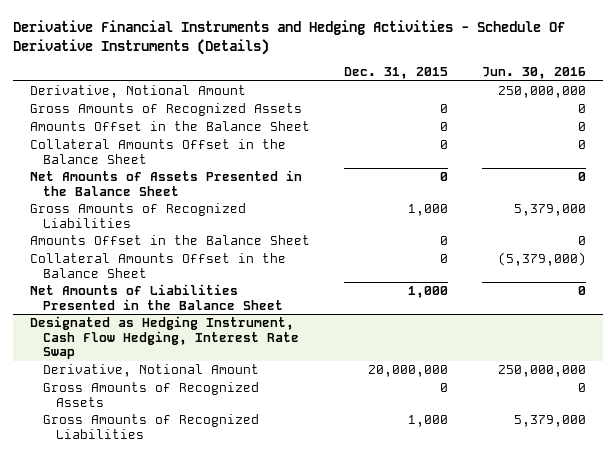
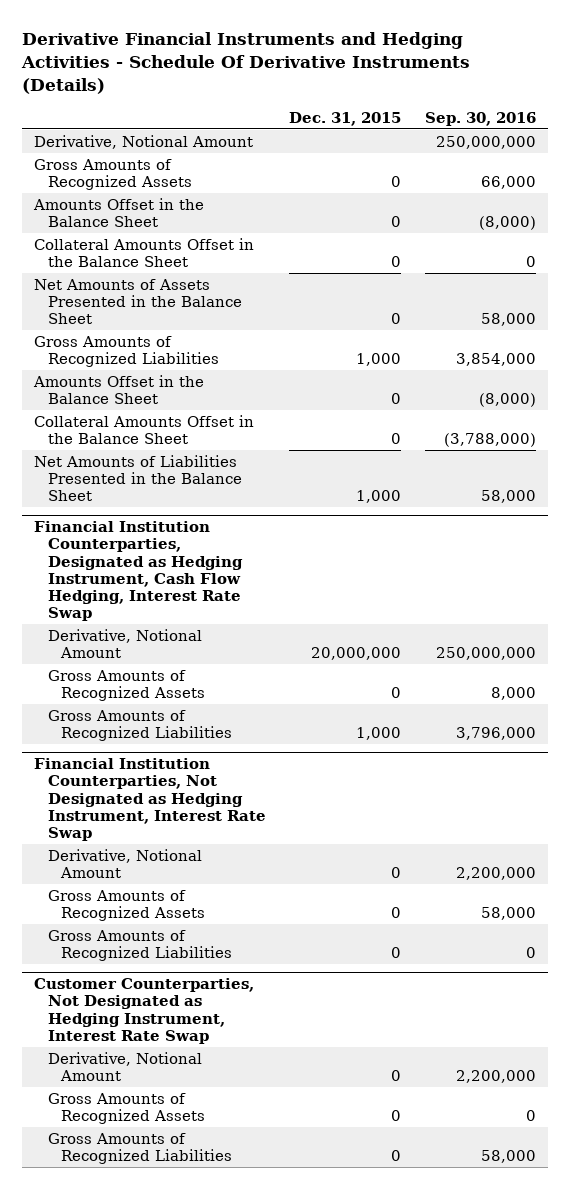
[481,67,586,80] Jun. 30, 2016 -> none
none -> [425,111,537,126] Sep. 30, 2016
[29,316,299,360] Designated as Hedging Instrument, Cash Flow Hedging, Interest Rate Swap -> [33,521,243,621] Financial Institution Counterparties, Designated as Hedging Instrument, Cash Flow Hedging, Interest Rate Swap
none -> [33,758,266,841] Financial Institution Counterparties, Not Designated as Hedging Instrument, Interest Rate Swap
none -> [47,848,202,878] Derivative, Notional Amount
none -> [47,889,206,921] Gross Amounts of Recognized Assets
none -> [47,929,233,961] Gross Amounts of Recognized Liabilities
none -> [33,978,254,1044] Customer Counterparties, Not Designated as Hedging Instrument, Interest Rate Swap
none -> [47,1051,202,1081] Derivative, Notional Amount
none -> [47,1092,206,1124] Gross Amounts of Recognized Assets
none -> [47,1132,233,1164] Gross Amounts of Recognized Liabilities

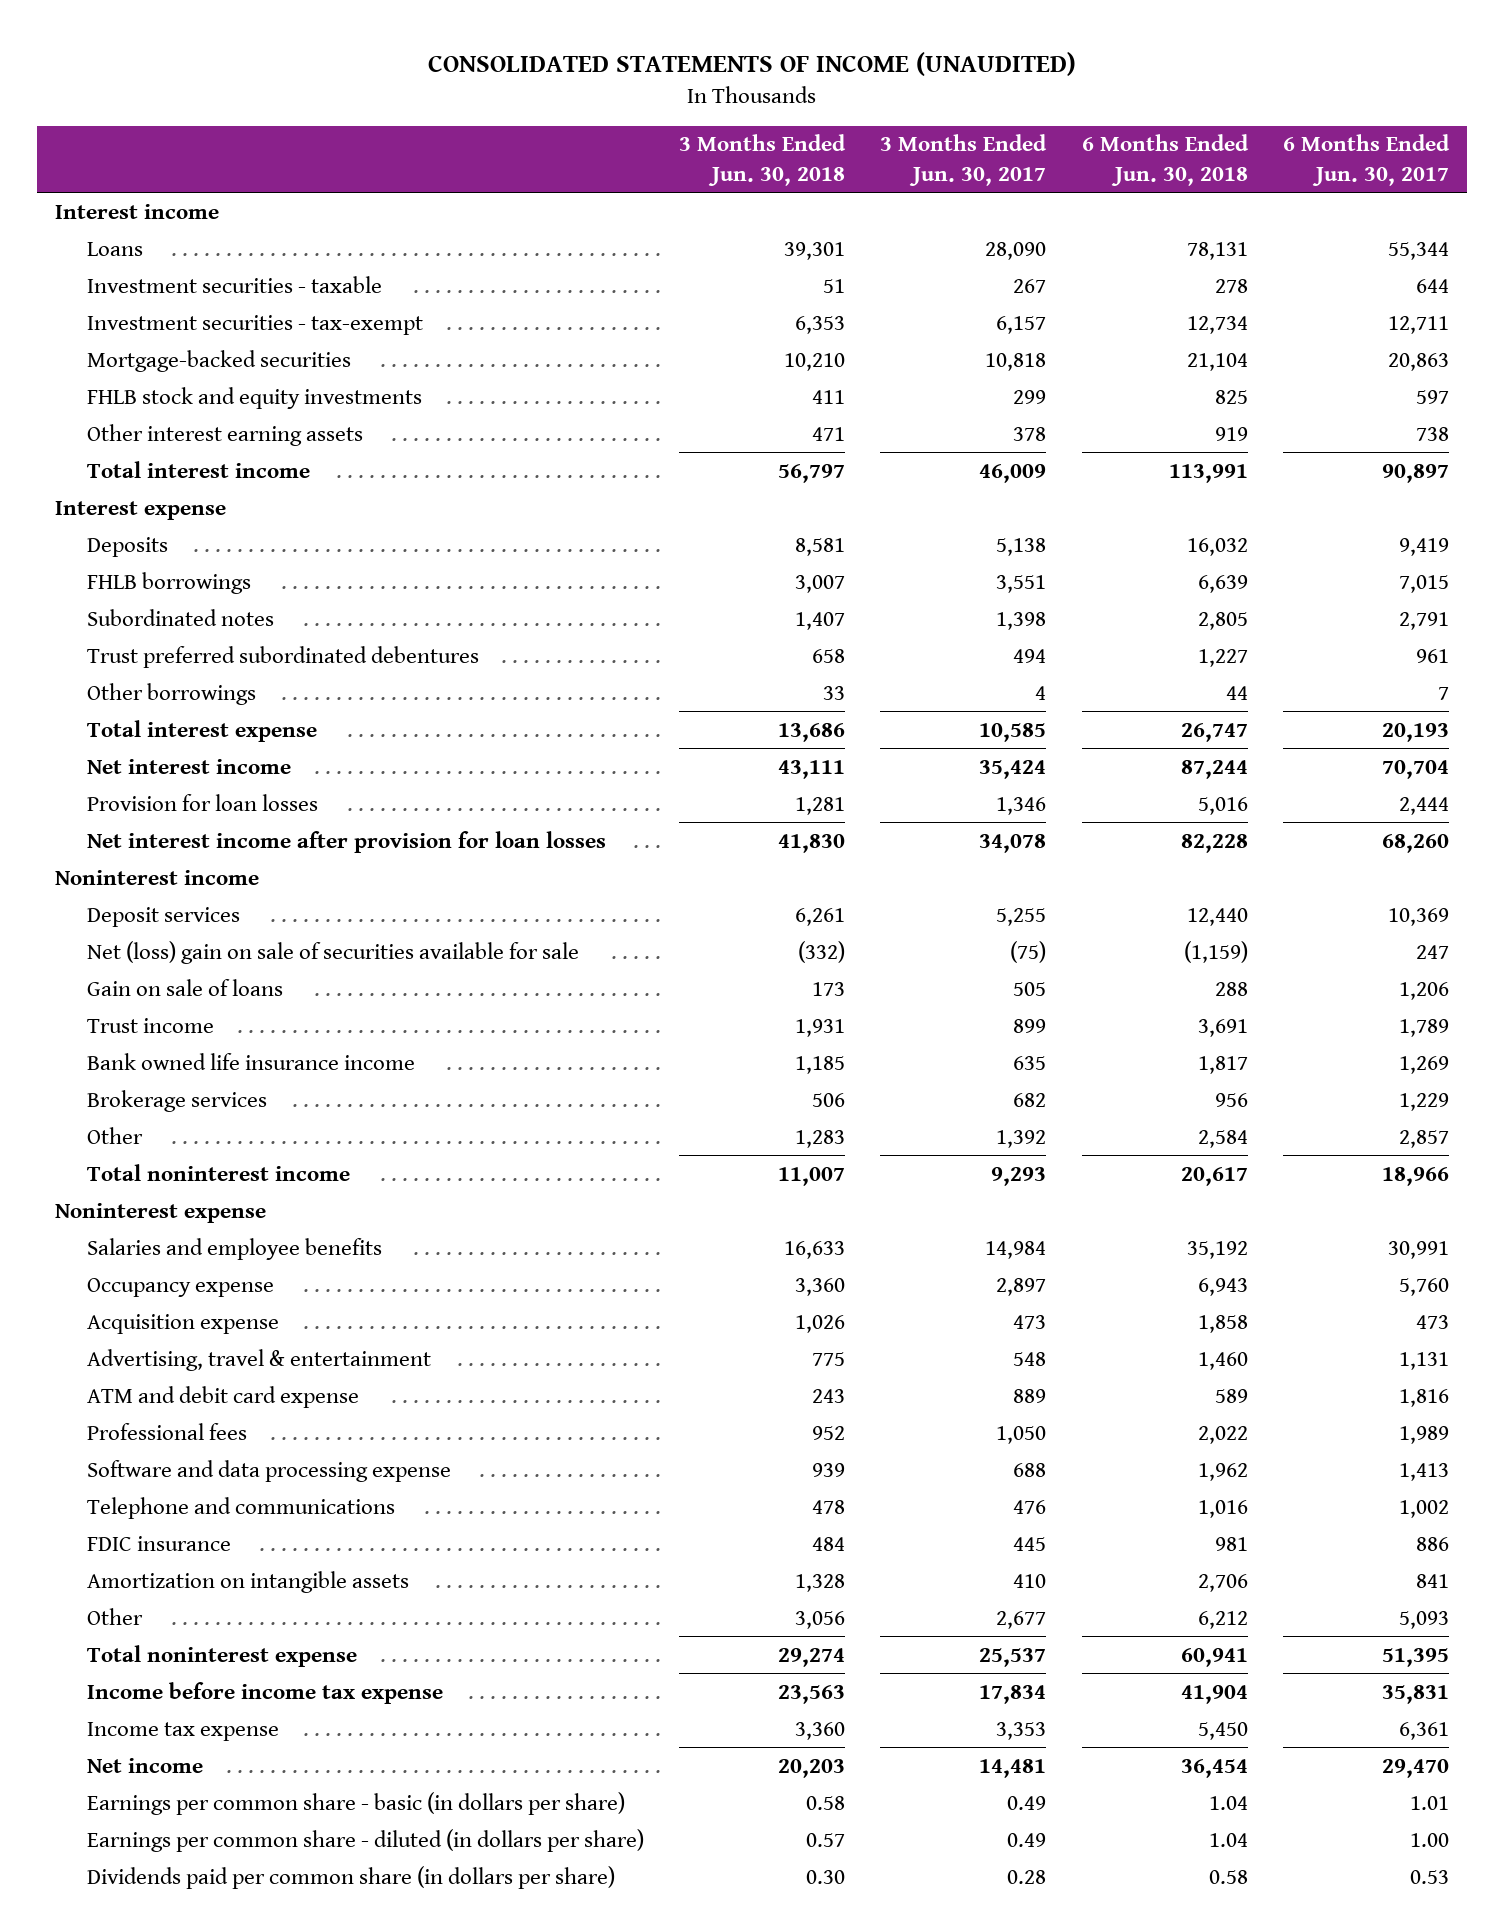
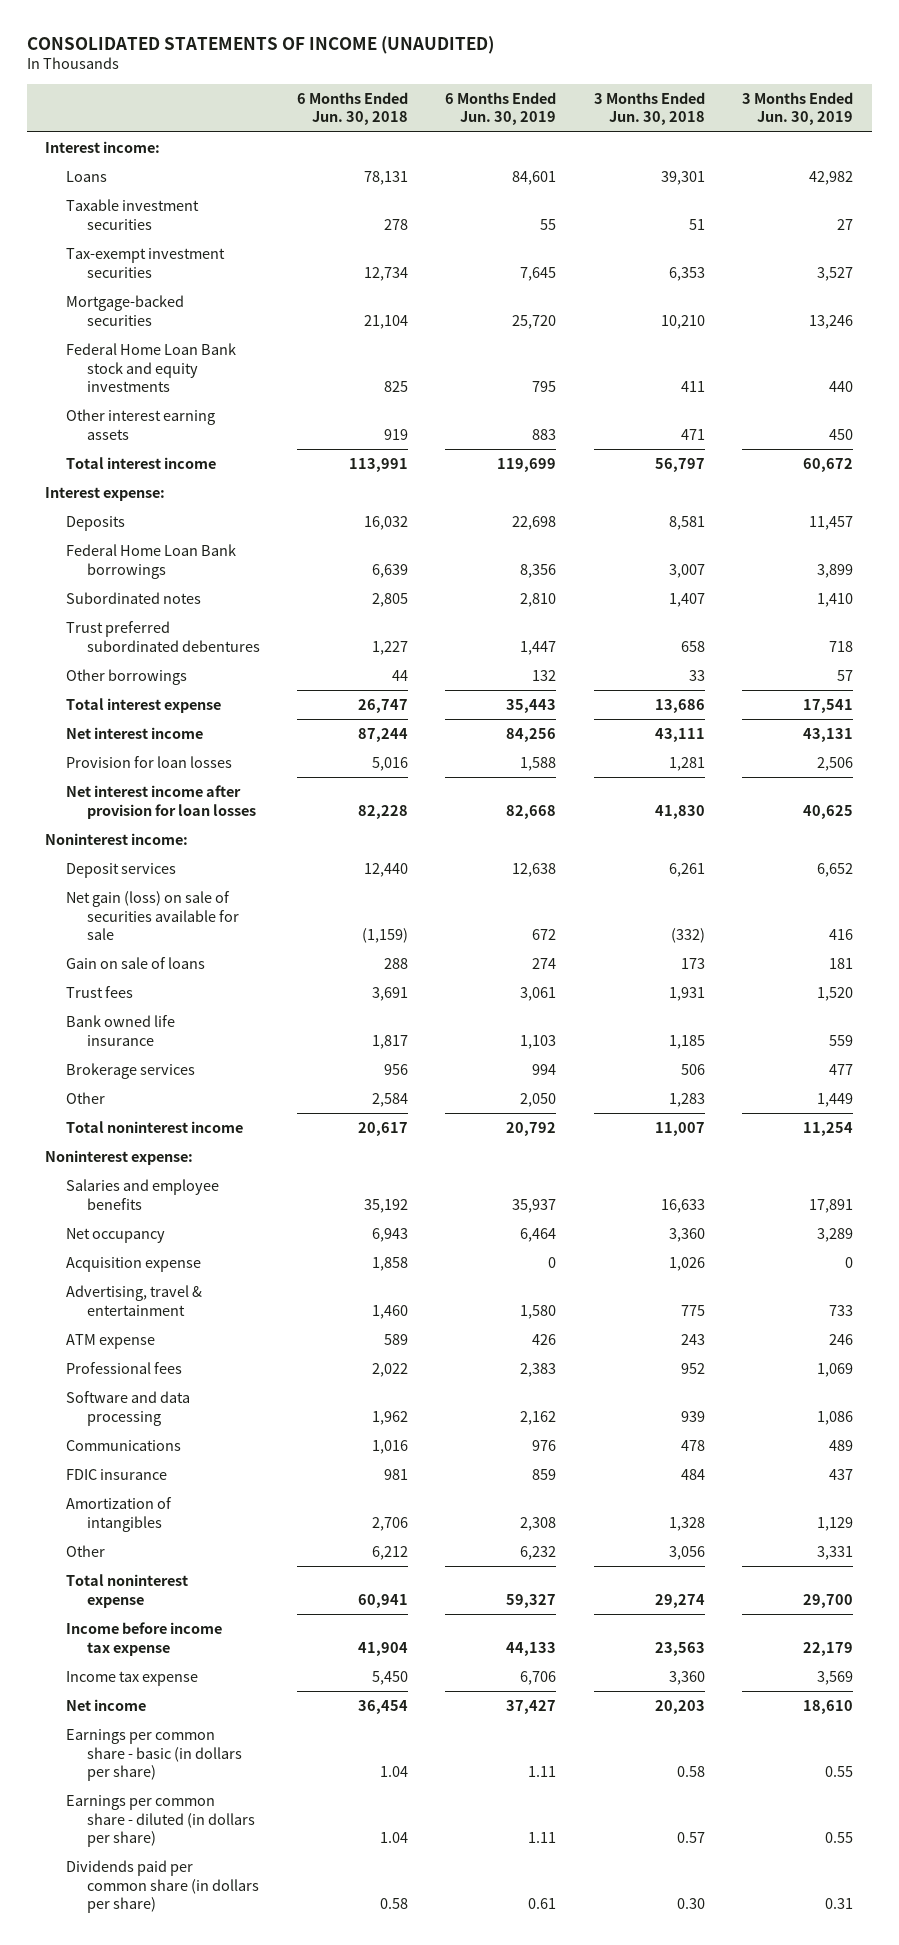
[880,134,1048,186] 3 Months Ended Jun. 30, 2017 -> none
[1283,134,1451,186] 6 Months Ended Jun. 30, 2017 -> none
none -> [445,91,557,126] 6 Months Ended Jun. 30, 2019
none -> [742,91,854,126] 3 Months Ended Jun. 30, 2019
[54,203,219,219] Interest income -> [45,140,161,153] Interest income:
[86,275,382,293] Investment securities - taxable -> [66,198,200,230] Taxable investment securities
[86,314,423,335] Investment securities - tax-exempt -> [66,247,226,278] Tax-exempt investment securities
[86,386,422,409] FHLB stock and equity investments -> [66,342,237,393] Federal Home Loan Bank stock and equity investments
[54,500,226,520] Interest expense -> [45,486,166,501] Interest expense:
[86,571,251,594] FHLB borrowings -> [66,543,237,579] Federal Home Loan Bank borrowings
[54,869,259,885] Noninterest income -> [45,832,189,845] Noninterest income:
[86,940,579,964] Net (loss) gain on sale of securities available for sale -> [66,890,239,941] Net gain (loss) on sale of securities available for sale
[86,1017,214,1033] Trust income -> [66,985,134,998] Trust fees
[86,1052,415,1070] Bank owned life insurance income -> [66,1014,176,1046] Bank owned life insurance
[54,1202,266,1223] Noninterest expense -> [45,1149,194,1165] Noninterest expense:
[86,1277,274,1297] Occupancy expense -> [66,1227,166,1243] Net occupancy
[86,1385,359,1408] ATM and debit card expense -> [66,1333,156,1349] ATM expense
[86,1459,451,1482] Software and data processing expense -> [66,1390,191,1426] Software and data processing
[86,1496,395,1519] Telephone and communications -> [66,1439,182,1451] Communications
[86,1570,409,1593] Amortization on intangible assets -> [66,1496,173,1532] Amortization of intangibles

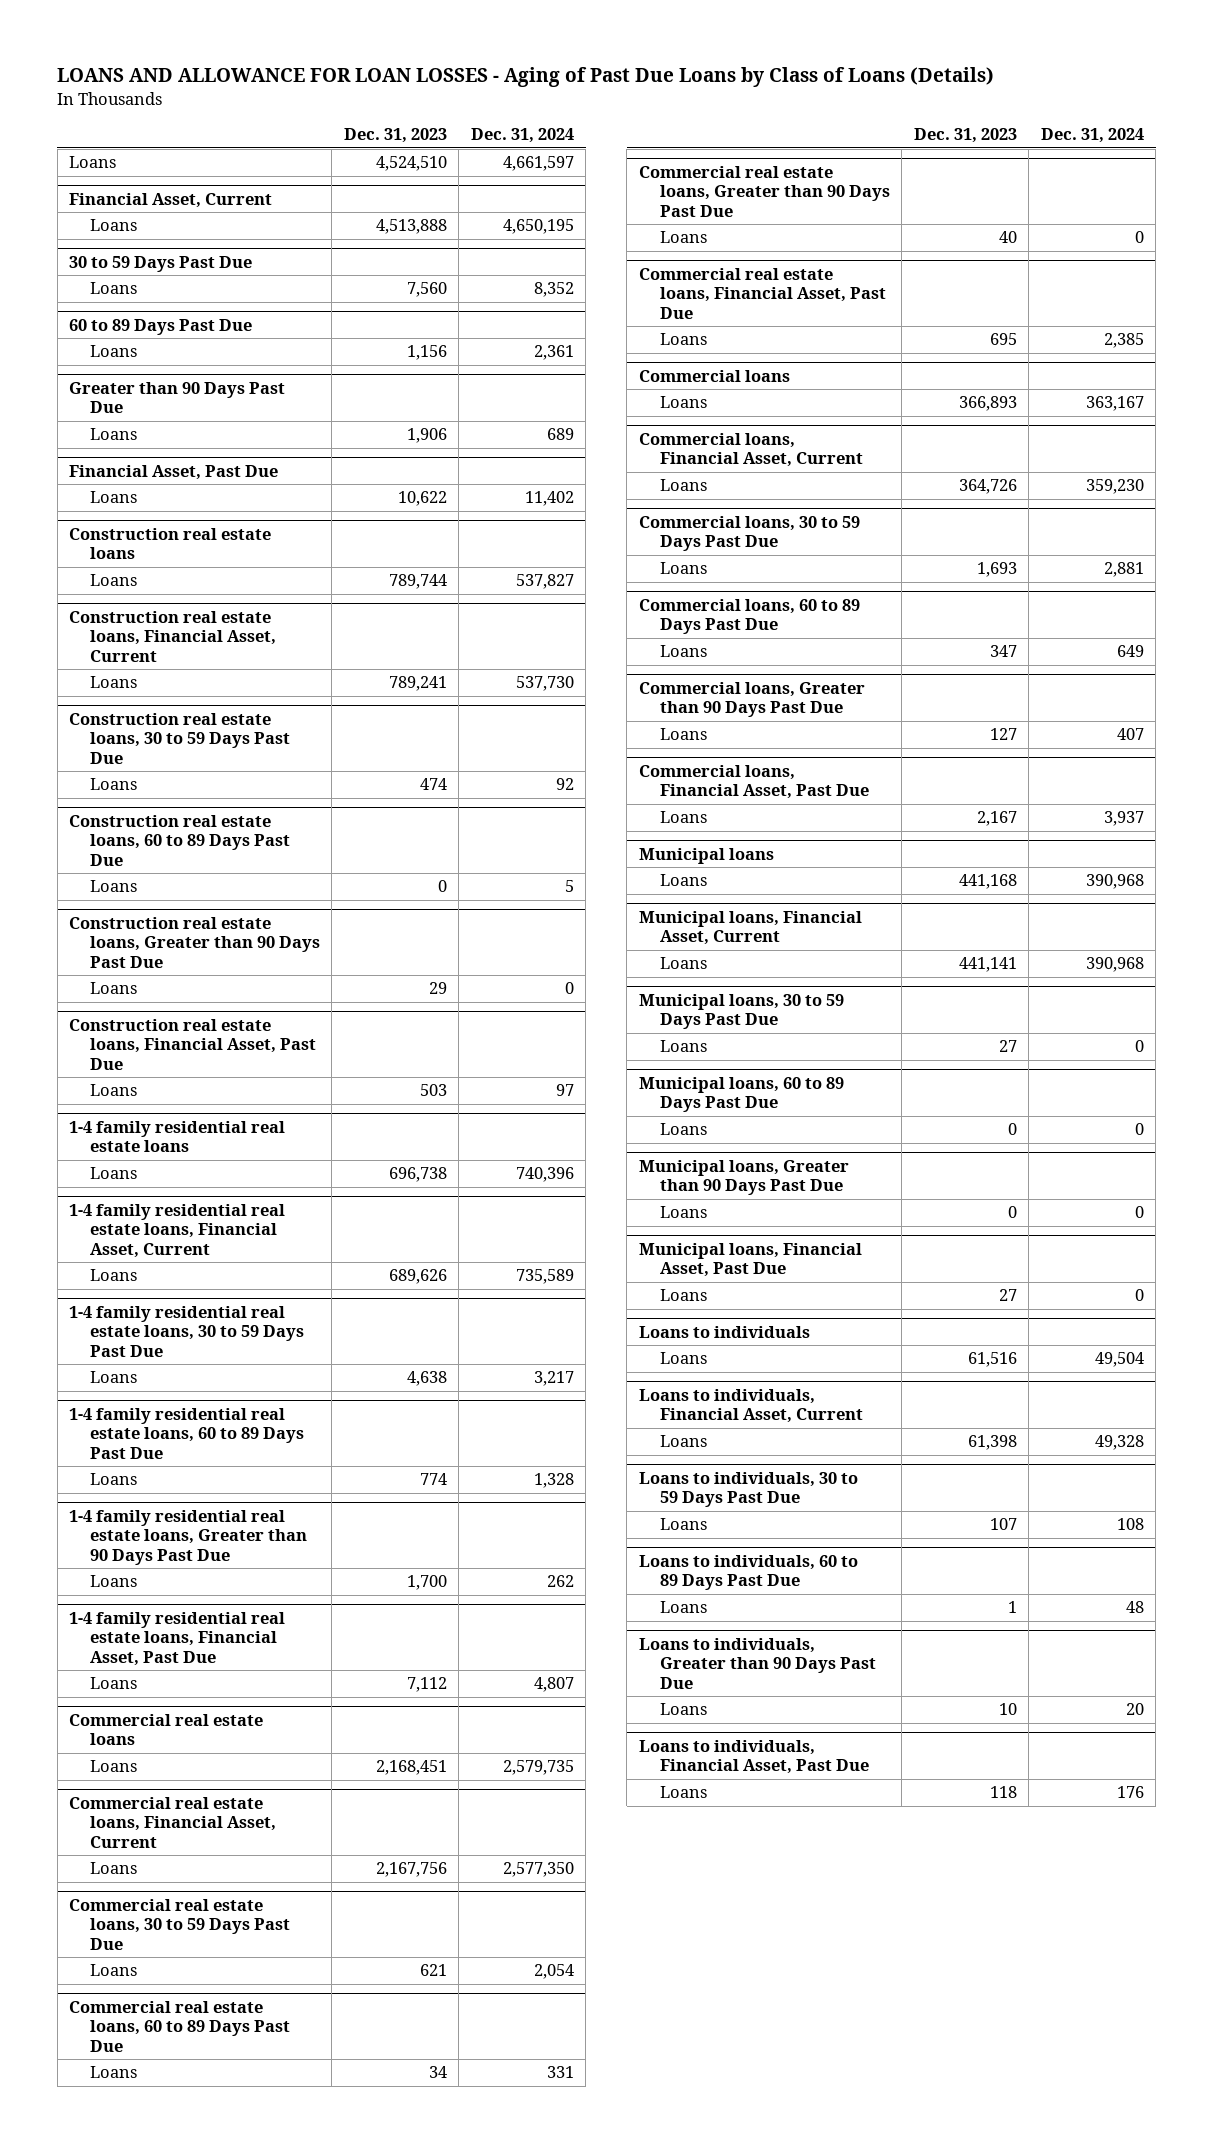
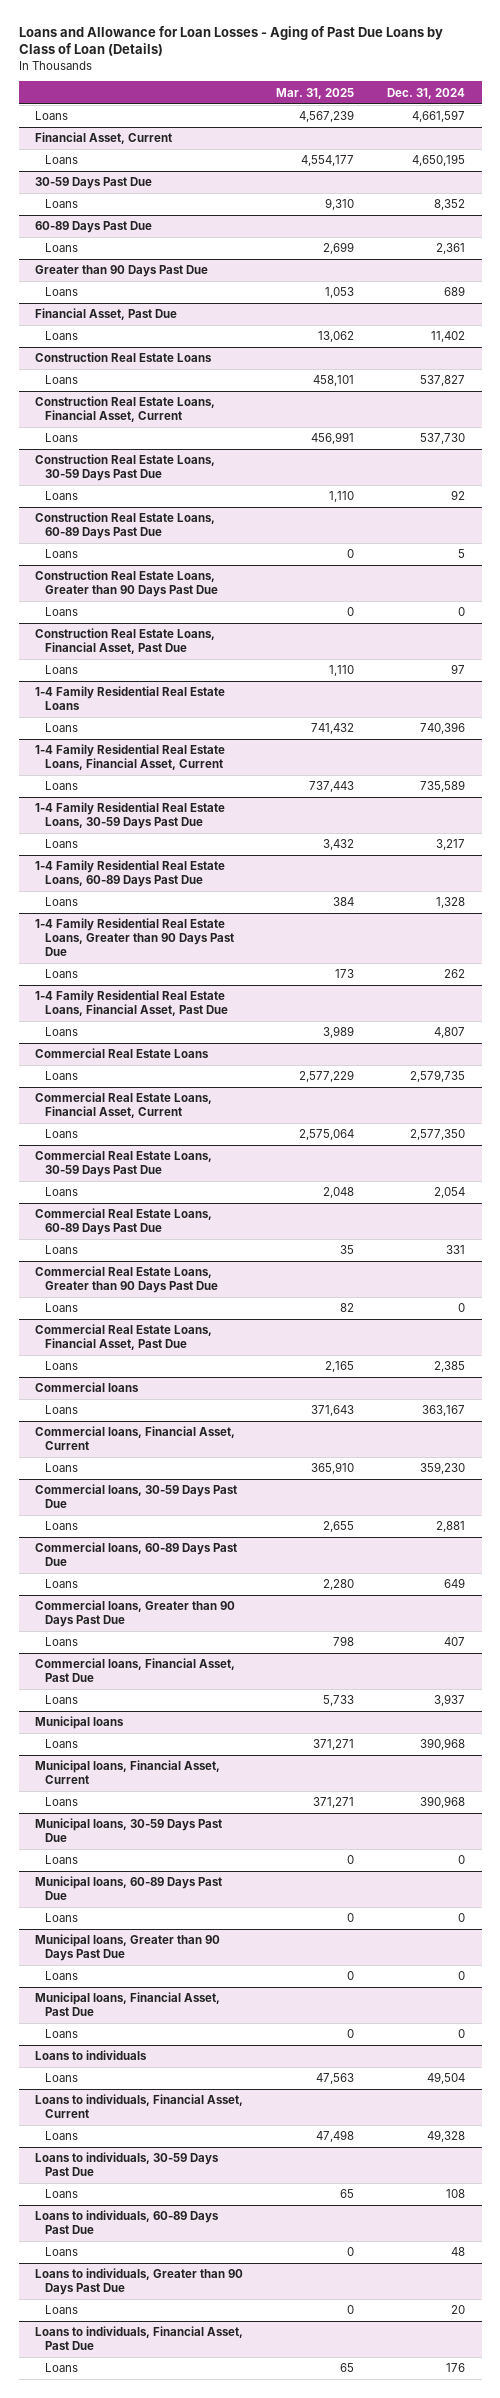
[57,67,995,88] LOANS AND ALLOWANCE FOR LOAN LOSSES - Aging of Past Due Loans by Class of Loans (Details) -> [18,25,443,57] Loans and Allowance for Loan Losses - Aging of Past Due Loans by Class of Loan (Details)
[343,128,447,144] Dec. 31, 2023 -> none
none -> [276,87,355,99] Mar. 31, 2025
[68,255,252,272] 30 to 59 Days Past Due -> [35,177,153,190] 30-59 Days Past Due
[68,318,252,335] 60 to 89 Days Past Due -> [35,221,153,234] 60-89 Days Past Due
[68,527,271,560] Construction real estate loans -> [35,352,213,363] Construction Real Estate Loans
[68,610,276,662] Construction real estate loans, Financial Asset, Current -> [35,396,216,423] Construction Real Estate Loans, Financial Asset, Current
[68,712,290,764] Construction real estate loans, 30 to 59 Days Past Due -> [35,454,216,482] Construction Real Estate Loans, 30-59 Days Past Due
[68,814,290,866] Construction real estate loans, 60 to 89 Days Past Due -> [35,512,216,540] Construction Real Estate Loans, 60-89 Days Past Due
[68,916,320,968] Construction real estate loans, Greater than 90 Days Past Due -> [35,570,218,598] Construction Real Estate Loans, Greater than 90 Days Past Due
[68,1018,316,1070] Construction real estate loans, Financial Asset, Past Due -> [35,628,216,655] Construction Real Estate Loans, Financial Asset, Past Due
[68,1120,285,1153] 1-4 family residential real estate loans -> [35,686,226,711] 1-4 Family Residential Real Estate Loans
[68,1203,285,1258] 1-4 family residential real estate loans, Financial Asset, Current -> [35,744,226,771] 1-4 Family Residential Real Estate Loans, Financial Asset, Current
[68,1305,304,1357] 1-4 family residential real estate loans, 30 to 59 Days Past Due -> [35,802,226,830] 1-4 Family Residential Real Estate Loans, 30-59 Days Past Due
[68,1407,304,1459] 1-4 family residential real estate loans, 60 to 89 Days Past Due -> [35,860,226,888] 1-4 Family Residential Real Estate Loans, 60-89 Days Past Due
[68,1509,307,1565] 1-4 family residential real estate loans, Greater than 90 Days Past Due -> [35,918,234,956] 1-4 Family Residential Real Estate Loans, Greater than 90 Days Past Due
[68,1611,285,1666] 1-4 family residential real estate loans, Financial Asset, Past Due -> [35,990,228,1017] 1-4 Family Residential Real Estate Loans, Financial Asset, Past Due
[68,1713,263,1746] Commercial real estate loans -> [35,1048,210,1059] Commercial Real Estate Loans
[68,1796,276,1848] Commercial real estate loans, Financial Asset, Current -> [35,1092,213,1119] Commercial Real Estate Loans, Financial Asset, Current
[68,1898,290,1950] Commercial real estate loans, 30 to 59 Days Past Due -> [35,1150,213,1178] Commercial Real Estate Loans, 30-59 Days Past Due
[68,2000,290,2052] Commercial real estate loans, 60 to 89 Days Past Due -> [35,1208,213,1236] Commercial Real Estate Loans, 60-89 Days Past Due
[638,165,890,217] Commercial real estate loans, Greater than 90 Days Past Due -> [35,1266,218,1294] Commercial Real Estate Loans, Greater than 90 Days Past Due
[638,267,886,319] Commercial real estate loans, Financial Asset, Past Due -> [35,1324,213,1351] Commercial Real Estate Loans, Financial Asset, Past Due
[638,515,860,552] Commercial loans, 30 to 59 Days Past Due -> [35,1484,238,1509] Commercial loans, 30-59 Days Past Due
[638,598,860,635] Commercial loans, 60 to 89 Days Past Due -> [35,1542,238,1567] Commercial loans, 60-89 Days Past Due
[638,993,844,1030] Municipal loans, 30 to 59 Days Past Due -> [35,1818,223,1843] Municipal loans, 30-59 Days Past Due
[638,1076,844,1113] Municipal loans, 60 to 89 Days Past Due -> [35,1876,223,1901] Municipal loans, 60-89 Days Past Due
[638,1471,858,1508] Loans to individuals, 30 to 59 Days Past Due -> [35,2152,220,2177] Loans to individuals, 30-59 Days Past Due
[638,1554,858,1591] Loans to individuals, 60 to 89 Days Past Due -> [35,2210,220,2235] Loans to individuals, 60-89 Days Past Due

